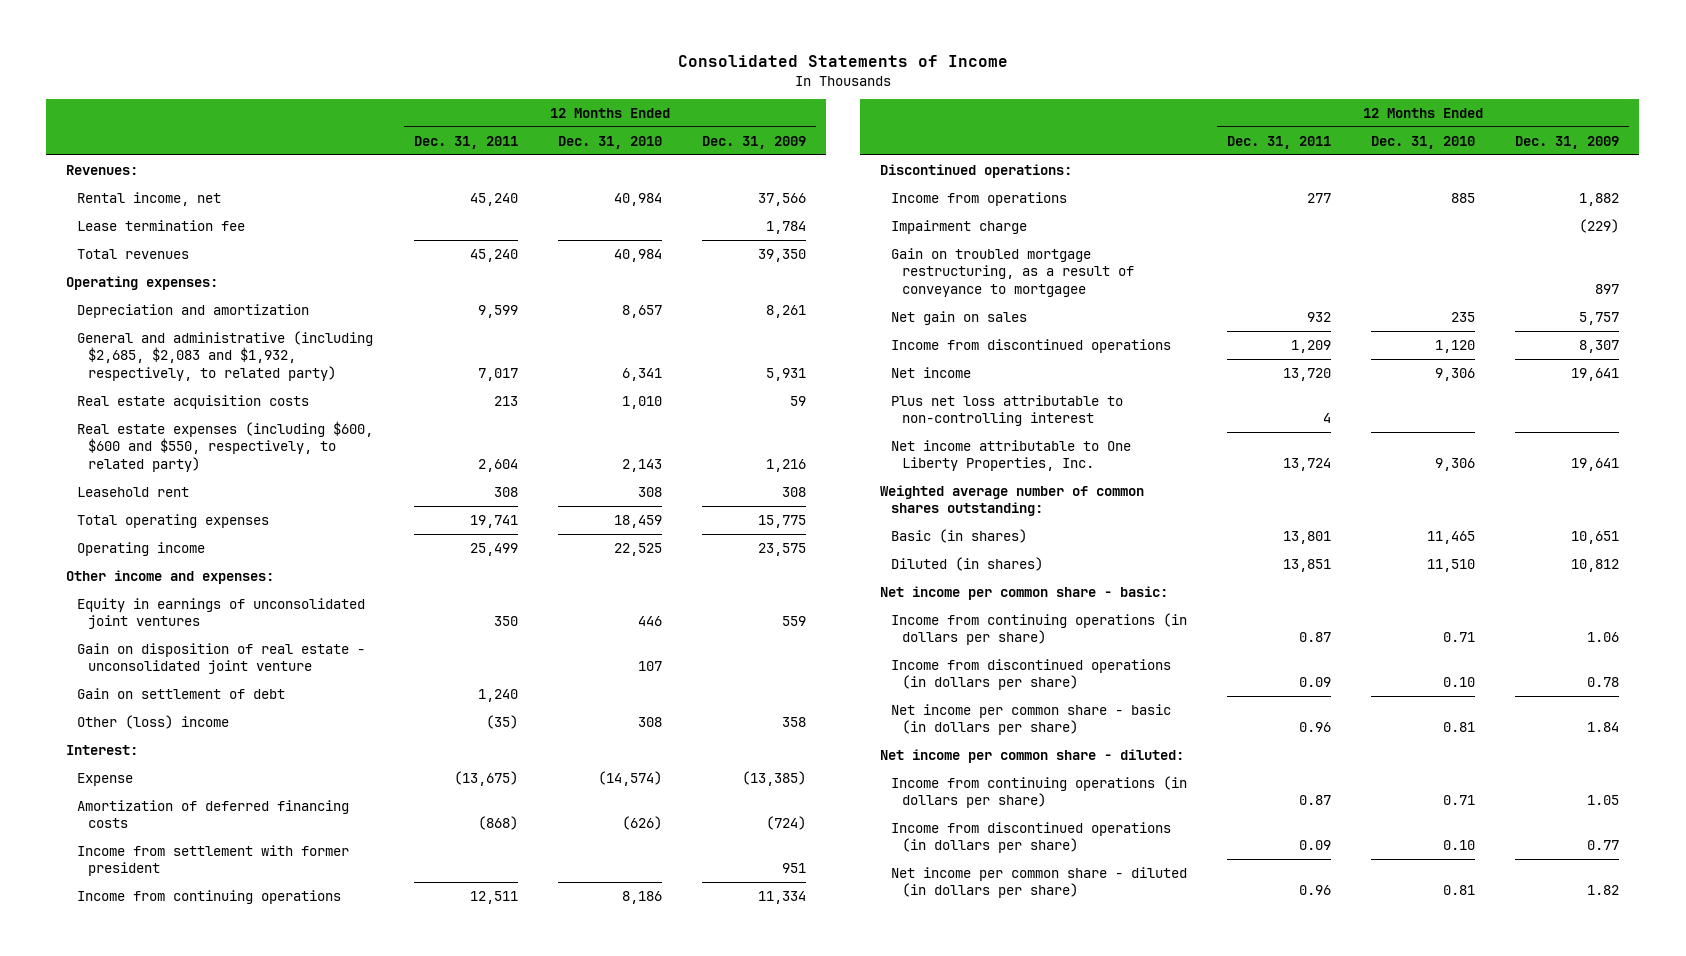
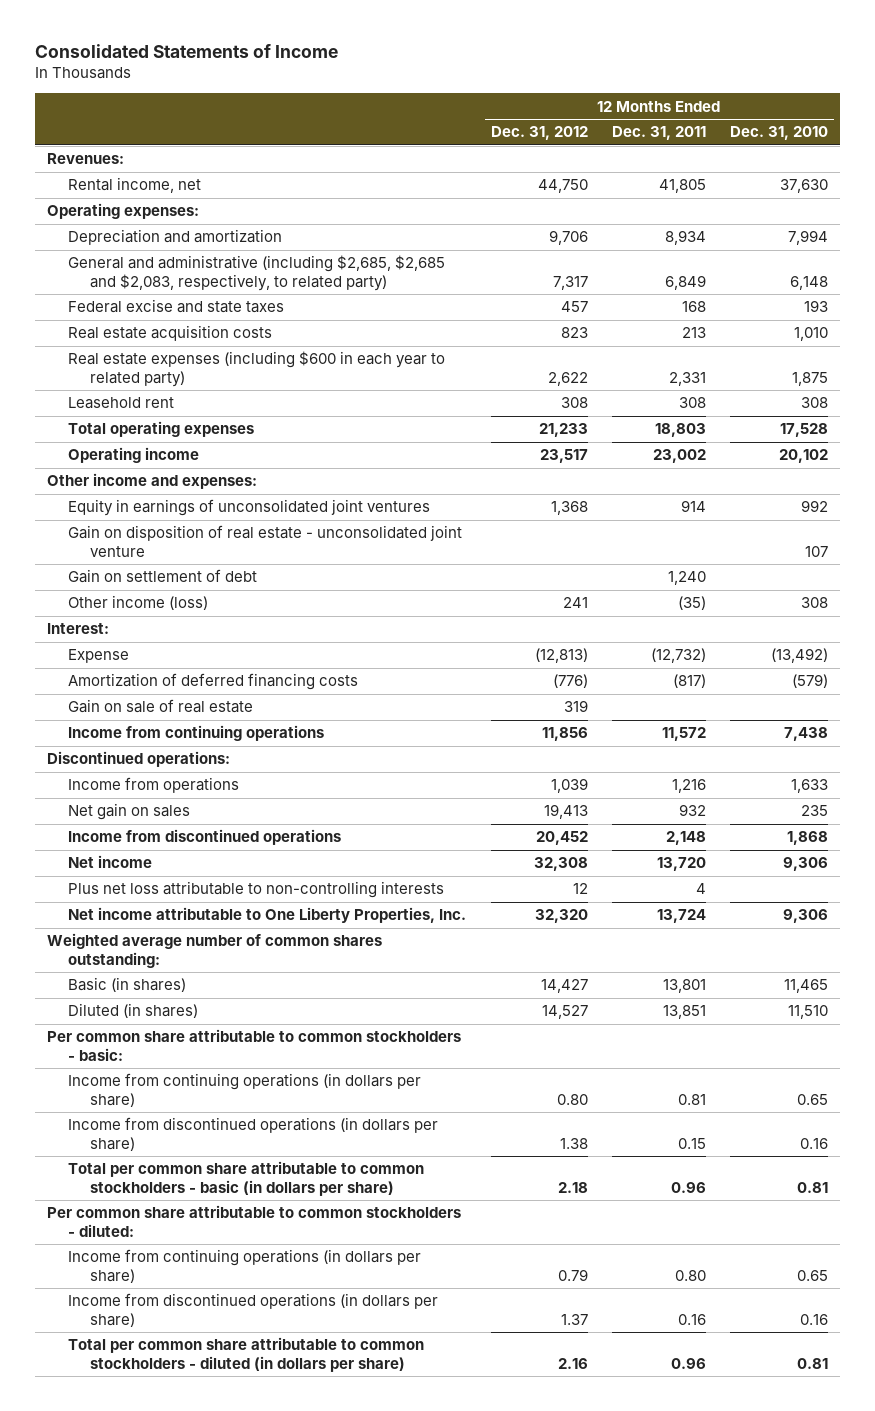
[701,135,806,149] Dec. 31, 2009 -> none
none -> [490,126,588,141] Dec. 31, 2012
[77,219,246,231] Lease termination fee -> none
[77,248,190,259] Total revenues -> none
[469,192,518,206] 45,240 -> [658,179,706,194] 41,805
[613,192,662,206] 40,984 -> [779,179,828,194] 37,630
[477,304,518,318] 9,599 -> [664,230,706,246] 8,934
[621,304,662,318] 8,657 -> [787,230,828,246] 7,994
[77,330,374,381] General and administrative (including $2,685, $2,083 and $1,932, respectively, to related party) -> [68,255,446,292] General and administrative (including $2,685, $2,685 and $2,083, respectively, to related party)
[477,367,518,381] 7,017 -> [664,275,706,291] 6,849
[621,367,662,381] 6,341 -> [789,276,828,291] 6,148
none -> [68,299,285,314] Federal excise and state taxes
[77,420,374,472] Real estate expenses (including $600, $600 and $550, respectively, to related party) -> [68,351,446,388] Real estate expenses (including $600 in each year to related party)
[477,458,518,472] 2,604 -> [668,372,706,387] 2,331
[621,458,662,472] 2,143 -> [791,372,828,387] 1,875
[469,514,518,528] 19,741 -> [654,423,706,438] 18,803
[613,514,662,528] 18,459 -> [779,423,828,438] 17,528
[469,542,518,556] 25,499 -> [652,449,706,464] 23,002
[613,542,662,556] 22,525 -> [778,449,828,464] 20,102
[493,616,518,627] 350 -> [680,500,706,513] 914
[637,616,662,627] 446 -> [800,500,828,513] 992
[77,714,230,729] Other (loss) income -> [68,595,209,611] Other income (loss)
[77,844,350,877] Income from settlement with former president -> none
[453,770,518,786] (13,675) -> [650,648,706,664] (12,732)
[597,770,662,786] (14,574) -> [770,648,828,664] (13,492)
[477,816,518,831] (868) -> [672,674,706,689] (817)
[621,816,662,831] (626) -> [791,674,828,689] (579)
none -> [68,699,254,714] Gain on sale of real estate
[469,890,518,904] 12,511 -> [661,727,706,742] 11,572
[621,890,662,904] 8,186 -> [783,727,828,742] 7,438
[890,219,1027,234] Impairment charge -> none
[890,247,1134,297] Gain on troubled mortgage restructuring, as a result of conveyance to mortgagee -> none
[1306,192,1331,203] 277 -> [671,779,706,794] 1,216
[1451,192,1476,203] 885 -> [790,779,828,794] 1,633
[1290,339,1331,353] 1,209 -> [665,831,706,846] 2,148
[1435,339,1476,353] 1,120 -> [786,831,828,846] 1,868
[890,394,1123,427] Plus net loss attributable to non-controlling interest -> [68,881,445,899] Plus net loss attributable to non-controlling interests
[879,585,1168,600] Net income per common share - basic: -> [46,1029,461,1062] Per common share attributable to common stockholders - basic:
[1298,632,1331,643] 0.87 -> [677,1094,706,1106] 0.81
[1443,632,1476,643] 0.71 -> [796,1094,828,1106] 0.65
[1298,677,1331,688] 0.09 -> [677,1138,706,1150] 0.15
[1443,677,1476,688] 0.10 -> [799,1138,828,1150] 0.16
[890,703,1171,736] Net income per common share - basic (in dollars per share) -> [68,1161,425,1197] Total per common share attributable to common stockholders - basic (in dollars per share)
[879,748,1184,763] Net income per common share - diluted: -> [46,1205,461,1238] Per common share attributable to common stockholders - diluted:
[1298,795,1331,806] 0.87 -> [674,1270,706,1282] 0.80
[1443,795,1476,806] 0.71 -> [796,1270,828,1282] 0.65
[1298,840,1331,851] 0.09 -> [677,1314,706,1326] 0.16
[1443,840,1476,851] 0.10 -> [799,1314,828,1326] 0.16
[890,866,1187,899] Net income per common share - diluted (in dollars per share) -> [68,1337,425,1373] Total per common share attributable to common stockholders - diluted (in dollars per share)

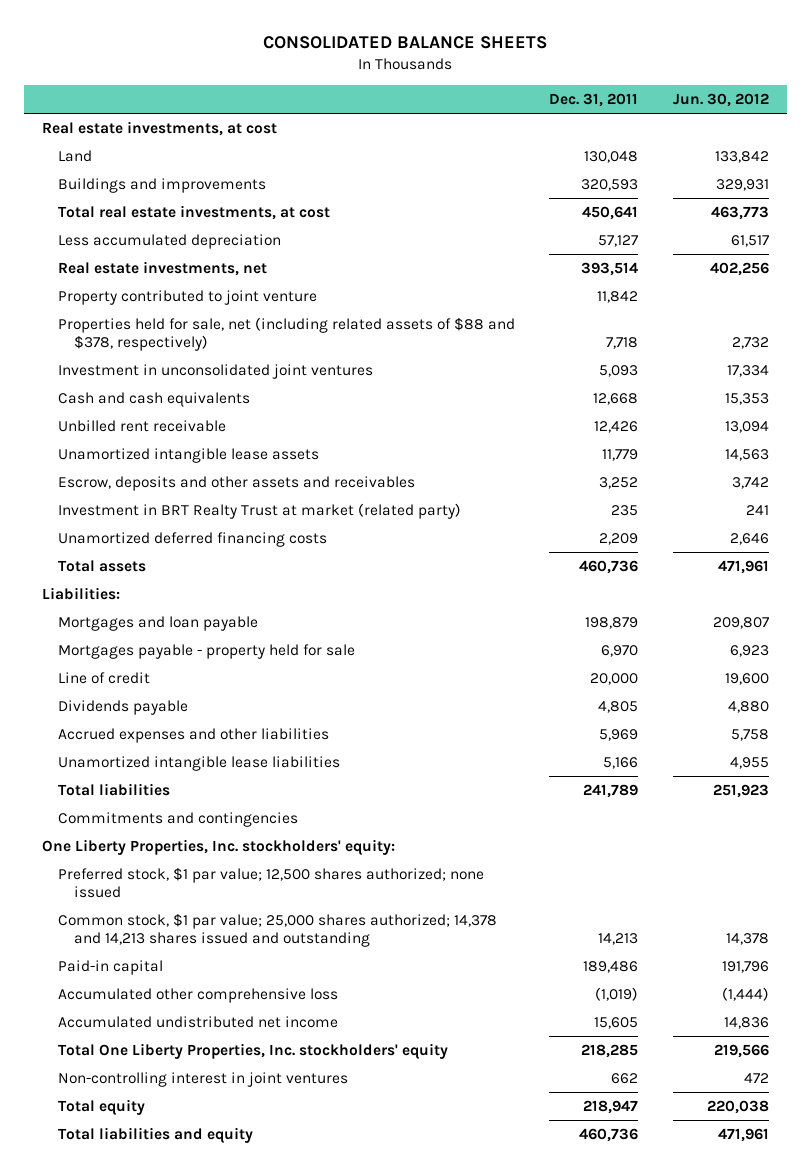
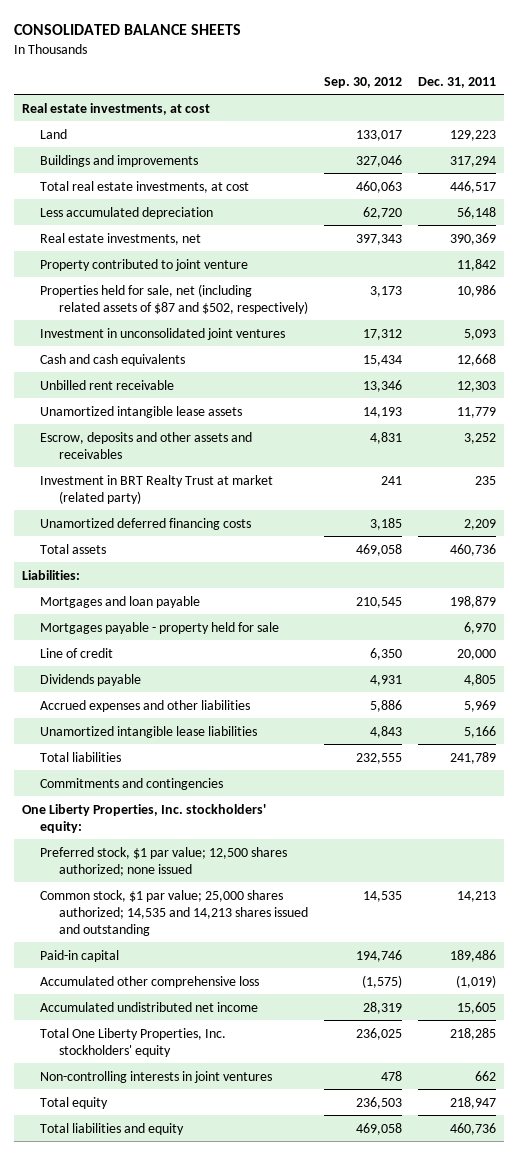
[673,92,770,107] Jun. 30, 2012 -> none
none -> [324,76,403,88] Sep. 30, 2012
[584,151,639,164] 130,048 -> [450,129,497,141] 129,223
[581,179,639,192] 320,593 -> [450,155,497,167] 317,294
[582,206,639,221] 450,641 -> [450,180,497,193] 446,517
[598,235,639,248] 57,127 -> [457,206,497,219] 56,148
[581,262,639,277] 393,514 -> [450,232,497,245] 390,369
[57,317,515,352] Properties held for sale, net (including related assets of $88 and $378, respectively) -> [40,283,308,314] Properties held for sale, net (including related assets of $87 and $502, respectively)
[606,337,639,350] 7,718 -> [457,284,497,297] 10,986
[594,421,639,434] 12,426 -> [457,380,497,392] 12,303
[57,913,497,948] Common stock, $1 par value; 25,000 shares authorized; 14,378 and 14,213 shares issued and outstanding -> [40,889,308,936] Common stock, $1 par value; 25,000 shares authorized; 14,535 and 14,213 shares issued and outstanding
[57,1072,348,1088] Non-controlling interest in joint ventures -> [40,1070,273,1083] Non-controlling interests in joint ventures

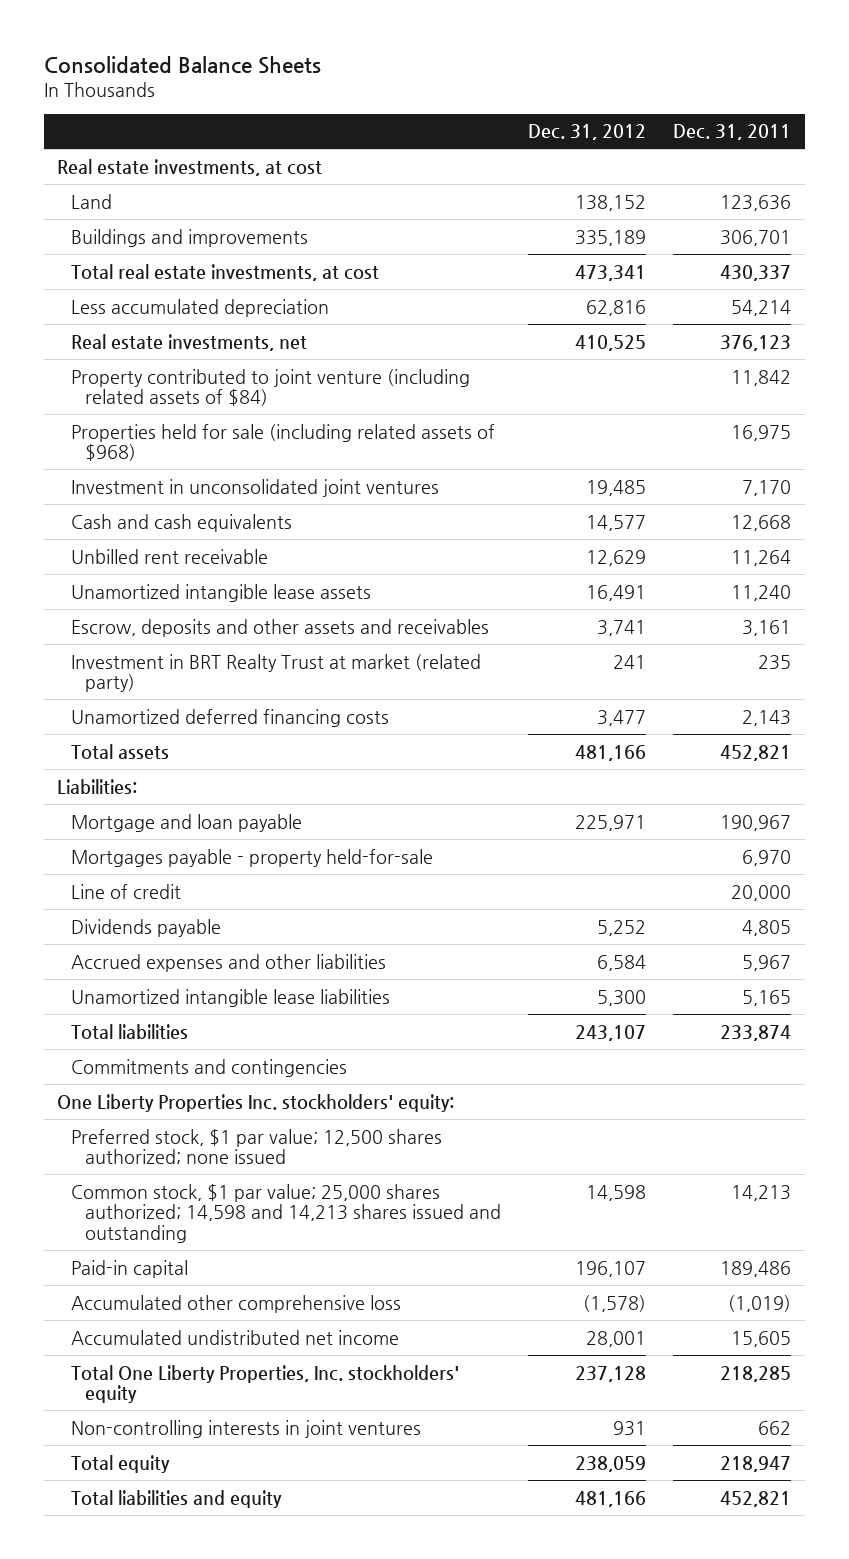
[13,24,241,36] CONSOLIDATED BALANCE SHEETS -> [43,55,321,74] Consolidated Balance Sheets
[324,76,403,88] Sep. 30, 2012 -> none
none -> [528,124,647,141] Dec. 31, 2012
[450,129,497,141] 129,223 -> [720,194,792,211] 123,636
[450,155,497,167] 317,294 -> [720,229,792,246] 306,701
[450,180,497,193] 446,517 -> [720,264,792,281] 430,337
[457,206,497,219] 56,148 -> [731,299,792,316] 54,214
[450,232,497,245] 390,369 -> [720,334,792,351] 376,123
[40,258,249,271] Property contributed to joint venture -> [71,368,471,407] Property contributed to joint venture (including related assets of $84)
[40,283,308,314] Properties held for sale, net (including related assets of $87 and $502, respectively) -> [71,423,496,462] Properties held for sale (including related assets of $968)
[457,284,497,297] 10,986 -> [731,424,792,441] 16,975
[464,328,497,340] 5,093 -> [742,479,792,496] 7,170
[457,380,497,392] 12,303 -> [731,549,792,566] 11,264
[457,406,497,418] 11,779 -> [731,584,792,601] 11,240
[464,432,497,444] 3,252 -> [742,619,792,636] 3,161
[464,518,497,530] 2,209 -> [742,709,792,726] 2,143
[450,543,497,556] 460,736 -> [720,744,792,761] 452,821
[40,595,201,608] Mortgages and loan payable -> [71,813,303,832] Mortgage and loan payable
[450,595,497,608] 198,879 -> [720,814,792,831] 190,967
[40,621,280,634] Mortgages payable - property held for sale -> [71,848,434,867] Mortgages payable - property held-for-sale
[464,699,497,712] 5,969 -> [742,954,792,971] 5,967
[464,725,497,738] 5,166 -> [742,989,792,1006] 5,165
[450,751,497,764] 241,789 -> [720,1024,792,1041] 233,874
[21,803,266,833] One Liberty Properties, Inc. stockholders' equity: -> [57,1093,455,1112] One Liberty Properties Inc. stockholders' equity:
[40,889,308,936] Common stock, $1 par value; 25,000 shares authorized; 14,535 and 14,213 shares issued and outstanding -> [71,1183,501,1244] Common stock, $1 par value; 25,000 shares authorized; 14,598 and 14,213 shares issued and outstanding
[450,1122,497,1135] 460,736 -> [720,1490,792,1507] 452,821

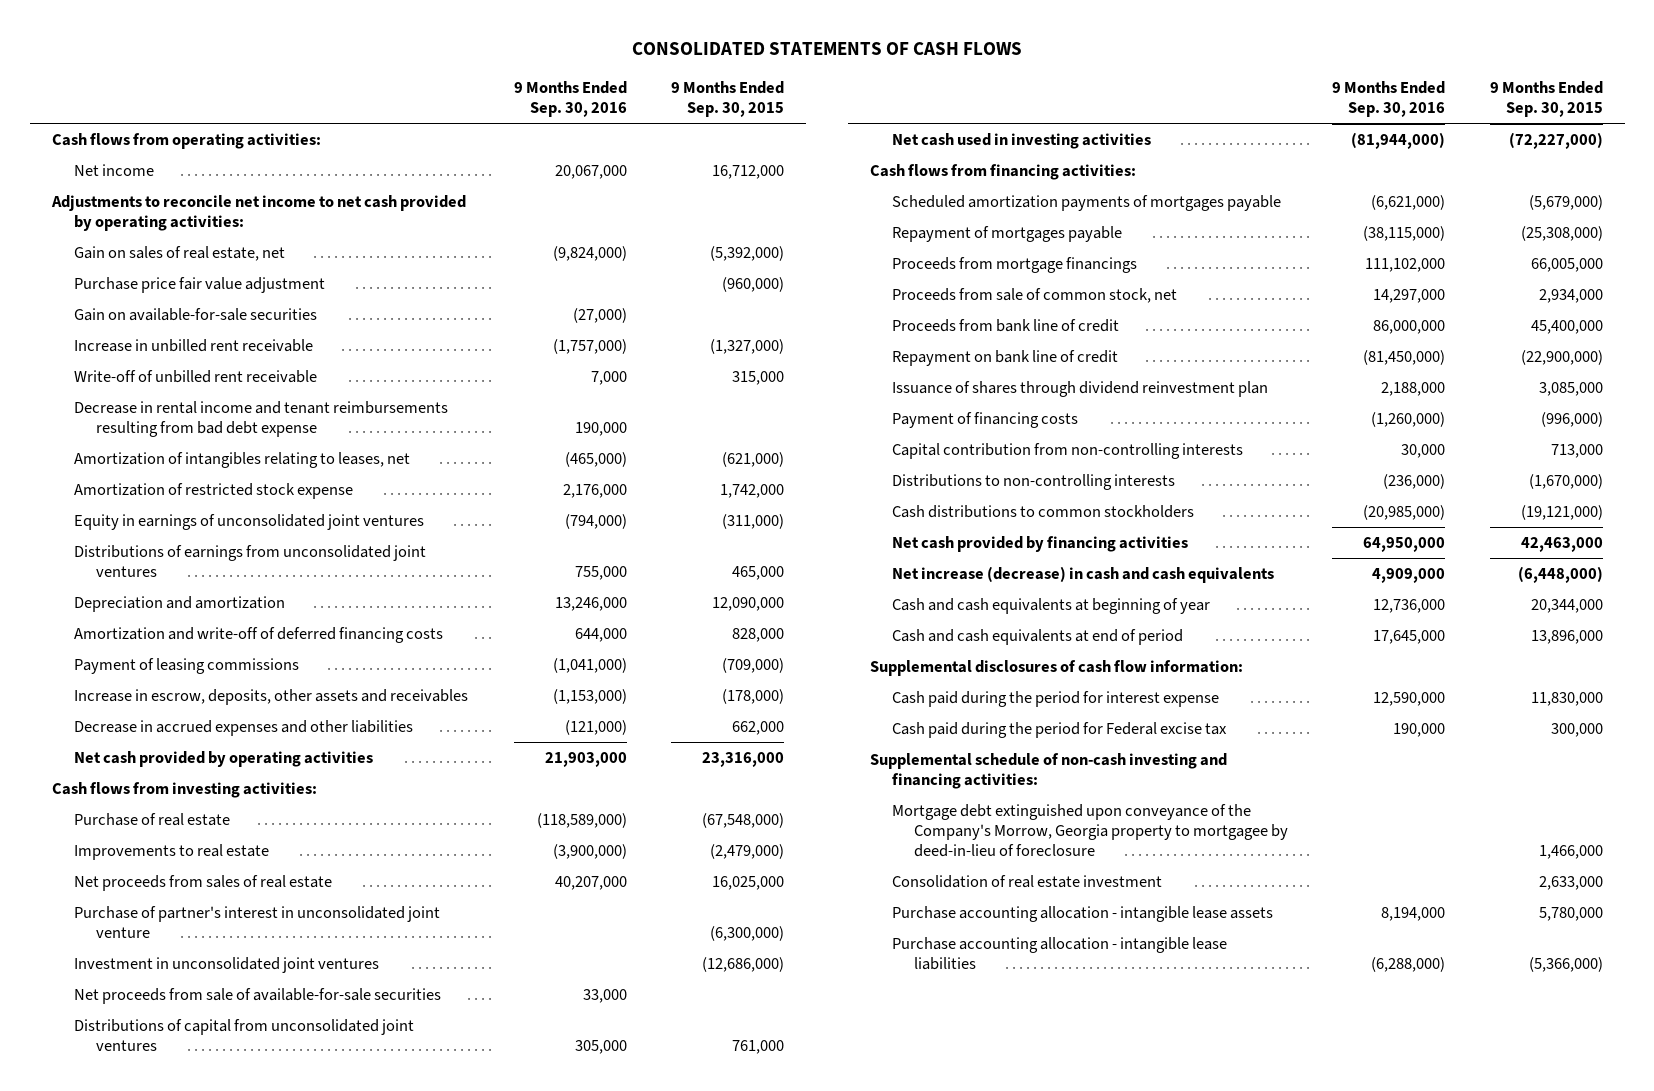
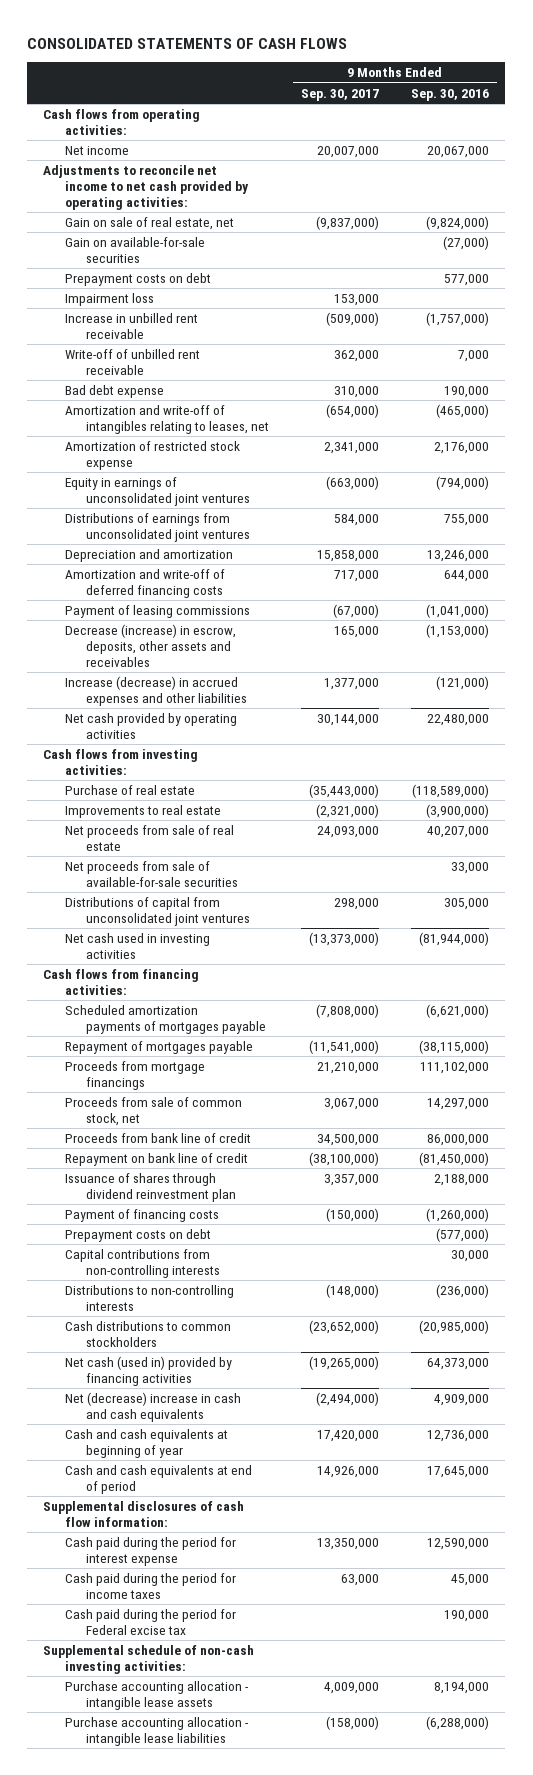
[671,81,785,118] 9 Months Ended Sep. 30, 2015 -> none
none -> [301,88,380,101] Sep. 30, 2017
[73,277,325,294] Purchase price fair value adjustment -> none
[73,246,285,262] Gain on sales of real estate, net -> [64,217,234,231] Gain on sale of real estate, net
none -> [64,273,211,287] Prepayment costs on debt
none -> [64,293,154,307] Impairment loss
[73,401,448,438] Decrease in rental income and tenant reimbursements resulting from bad debt expense -> [64,385,164,399] Bad debt expense
[73,452,410,469] Amortization of intangibles relating to leases, net -> [64,405,270,434] Amortization and write-off of intangibles relating to leases, net
[73,689,468,706] Increase in escrow, deposits, other assets and receivables -> [64,624,236,667] Decrease (increase) in escrow, deposits, other assets and receivables
[73,720,413,737] Decrease in accrued expenses and other liabilities -> [64,676,248,706] Increase (decrease) in accrued expenses and other liabilities
[544,752,627,768] 21,903,000 -> [427,714,490,727] 22,480,000
[73,906,440,939] Purchase of partner's interest in unconsolidated joint venture -> none
[73,957,379,974] Investment in unconsolidated joint ventures -> none
[73,875,332,892] Net proceeds from sales of real estate -> [64,825,234,851] Net proceeds from sale of real estate
none -> [64,1229,211,1243] Prepayment costs on debt
[892,443,1244,460] Capital contribution from non-controlling interests -> [64,1249,221,1278] Capital contributions from non-controlling interests
[892,536,1189,553] Net cash provided by financing activities -> [64,1356,232,1386] Net cash (used in) provided by financing activities
[1363,537,1446,553] 64,950,000 -> [427,1358,490,1371] 64,373,000
[892,566,1275,584] Net increase (decrease) in cash and cash equivalents -> [64,1392,241,1422] Net (decrease) increase in cash and cash equivalents
none -> [64,1573,236,1599] Cash paid during the period for income taxes
[892,804,1289,857] Mortgage debt extinguished upon conveyance of the Company's Morrow, Georgia property to mortgagee by deed-in-lieu of foreclosure -> none
[892,875,1163,889] Consolidation of real estate investment -> none
[870,753,1228,790] Supplemental schedule of non-cash investing and financing activities: -> [43,1645,255,1674] Supplemental schedule of non-cash investing activities:

